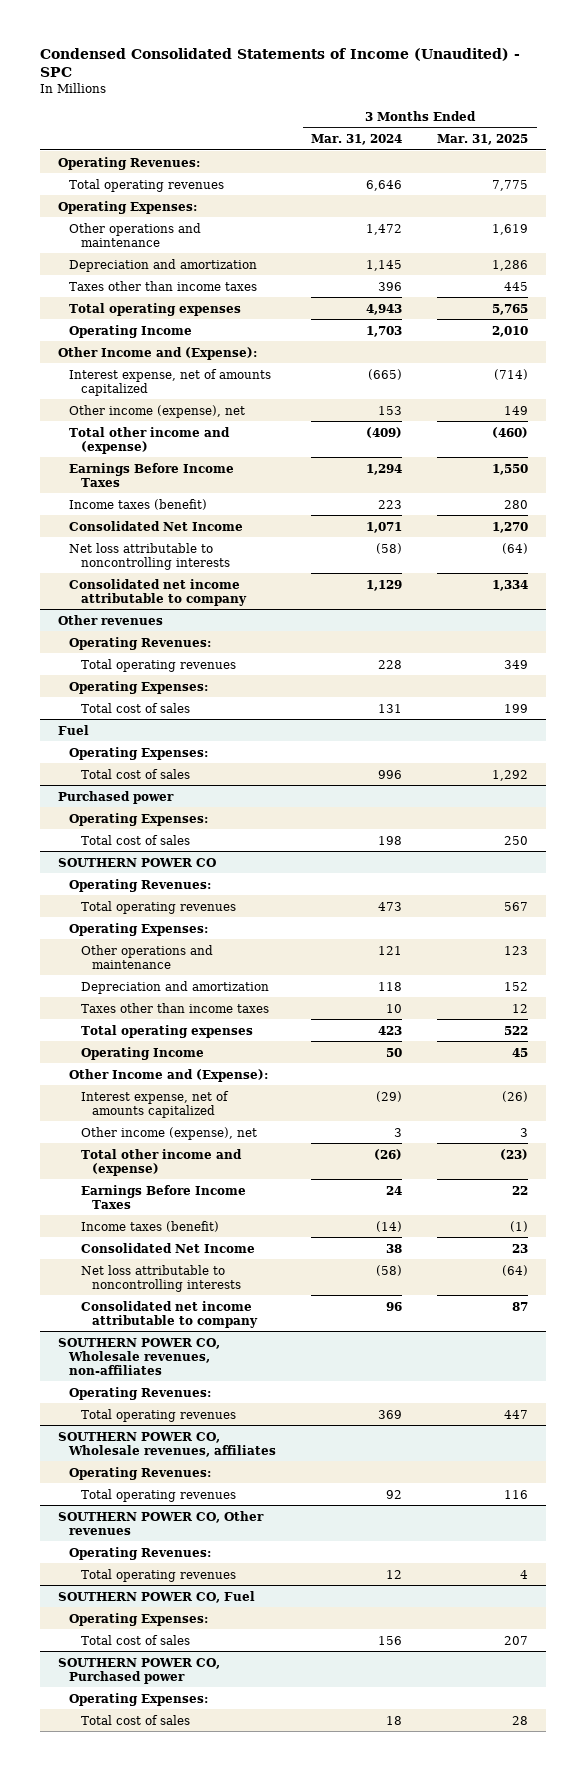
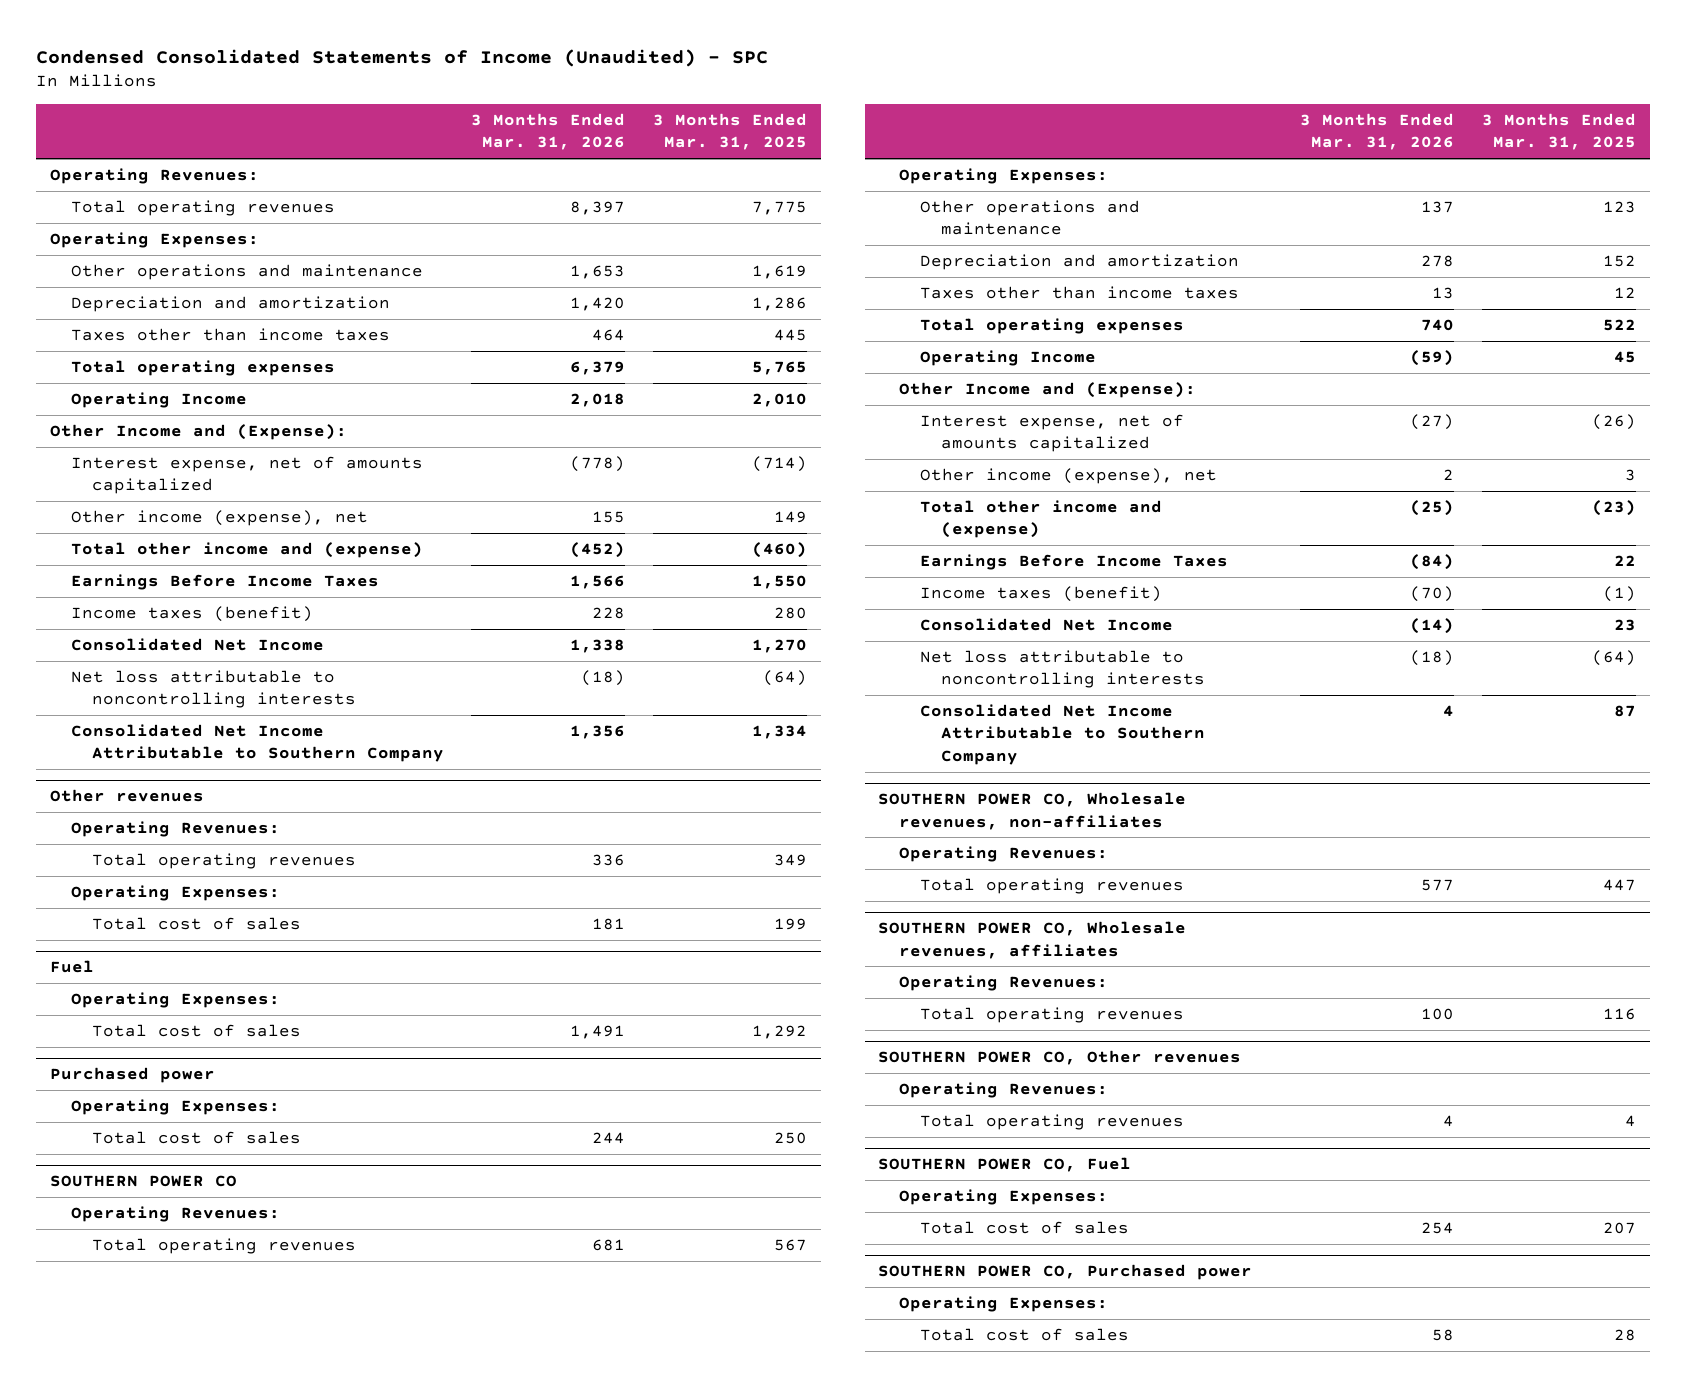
[311,134,403,146] Mar. 31, 2024 -> none
none -> [471,113,626,151] 3 Months Ended Mar. 31, 2026
[69,578,247,606] Consolidated net income attributable to company -> [70,724,444,763] Consolidated Net Income Attributable to Southern Company
[80,1300,259,1328] Consolidated net income attributable to company -> [920,704,1206,765] Consolidated Net Income Attributable to Southern Company

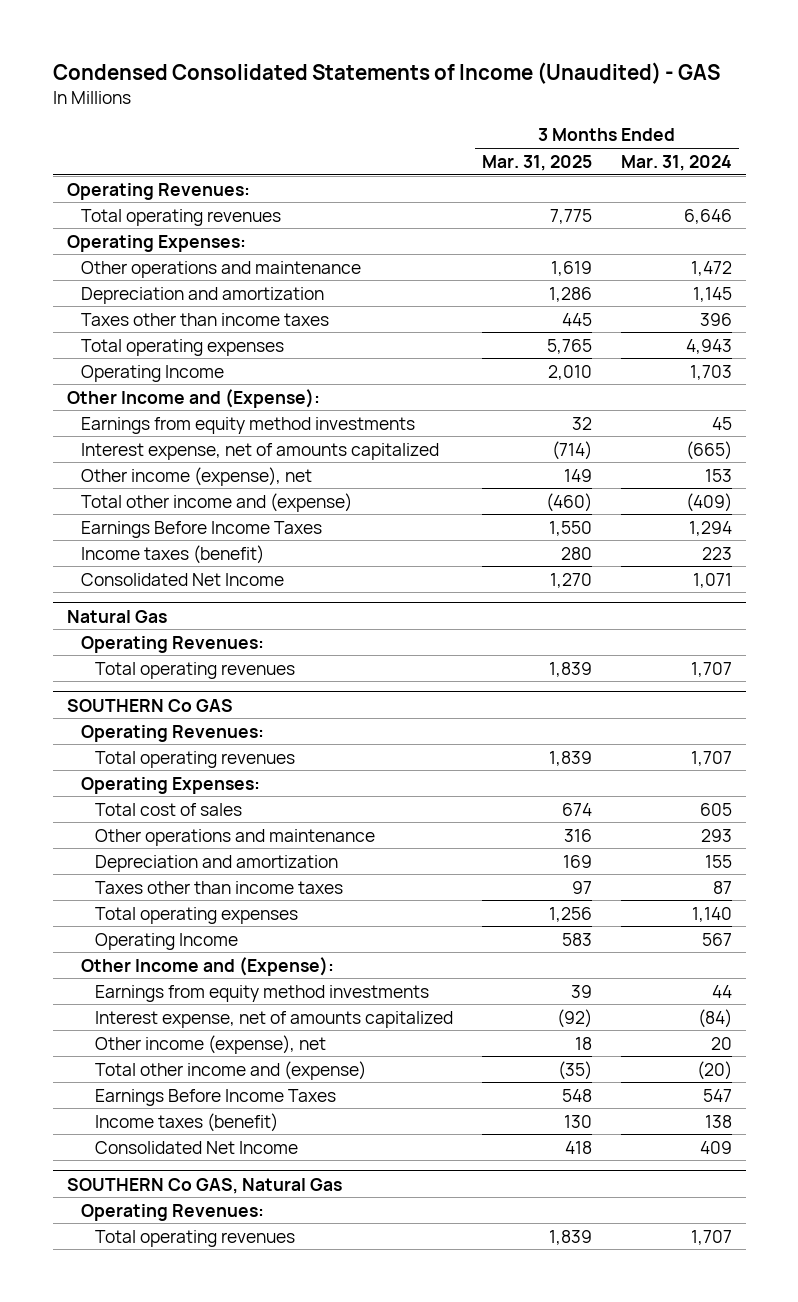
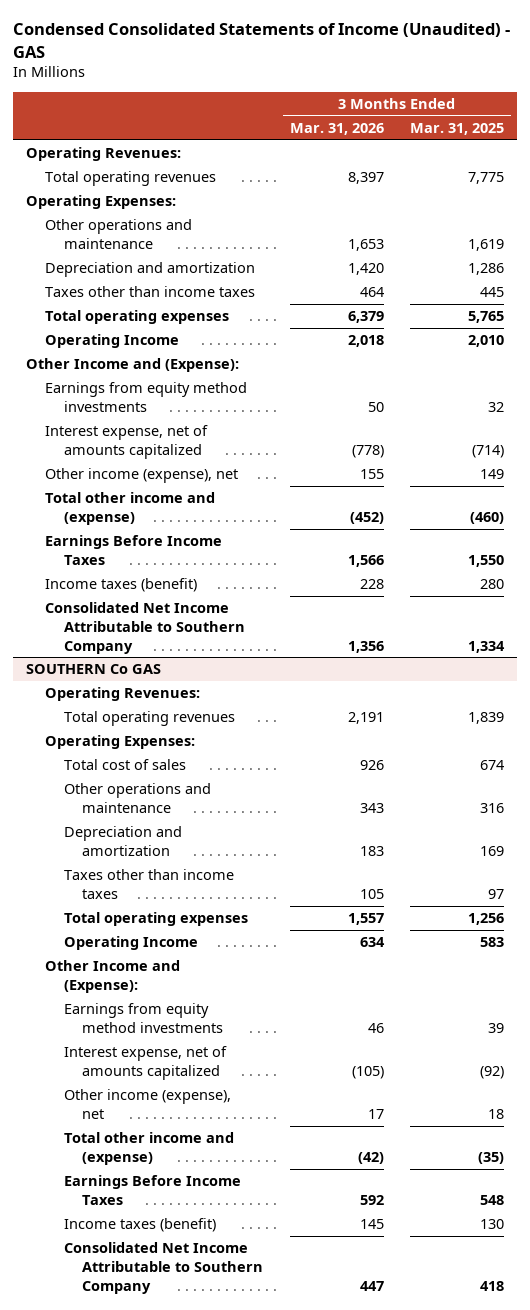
[620,154,732,171] Mar. 31, 2024 -> none
none -> [289,122,384,135] Mar. 31, 2026
[81,572,285,586] Consolidated Net Income -> none
[66,609,167,623] Natural Gas -> none
[81,635,265,653] Operating Revenues: -> none
[95,661,296,679] Total operating revenues -> none
none -> [44,602,245,654] Consolidated Net Income Attributable to Southern Company
[66,1177,342,1194] SOUTHERN Co GAS, Natural Gas -> none
[81,1203,265,1221] Operating Revenues: -> none
[95,1229,296,1247] Total operating revenues -> none
[95,1140,299,1154] Consolidated Net Income -> [63,1242,264,1294] Consolidated Net Income Attributable to Southern Company

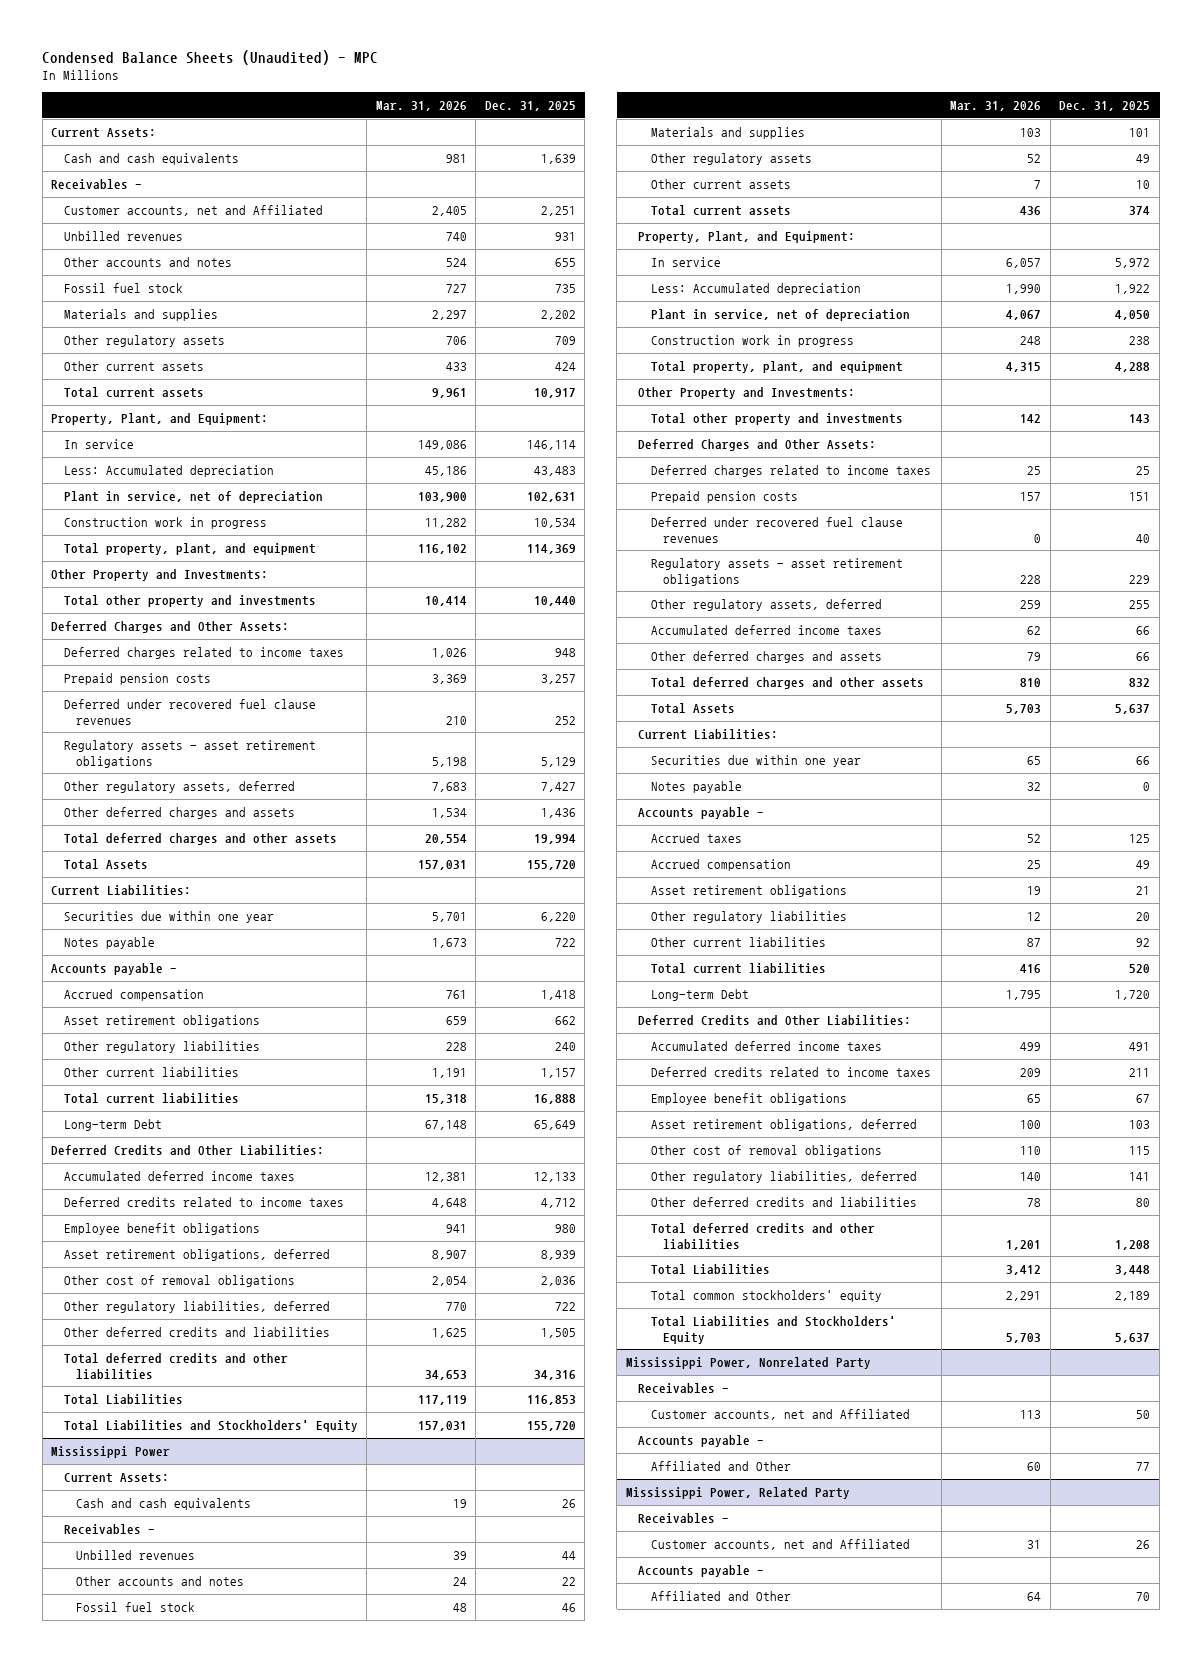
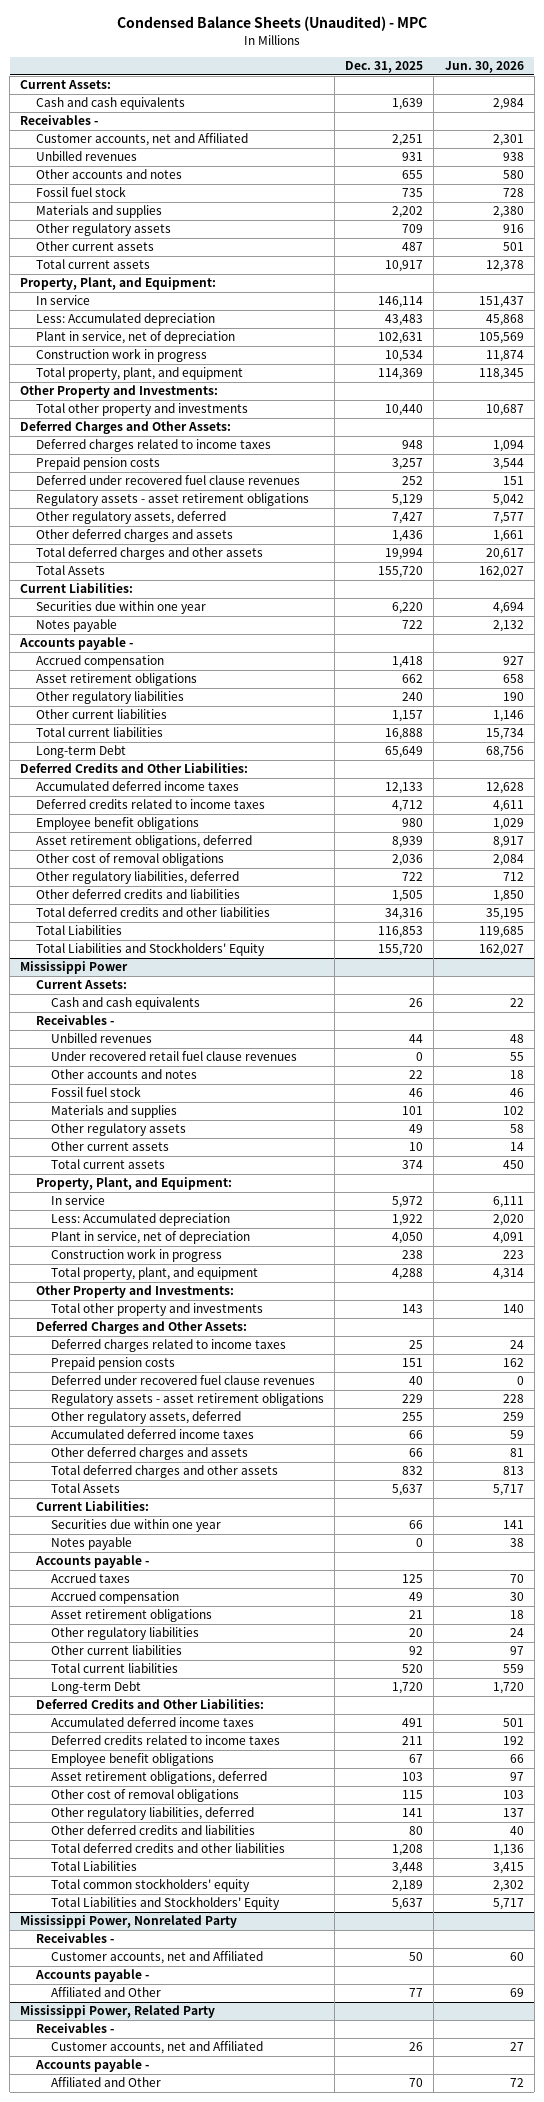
[375,100,467,111] Mar. 31, 2026 -> none
none -> [444,61,524,74] Jun. 30, 2026
[554,361,576,371] 424 -> [402,242,424,252] 487
none -> [51,1051,298,1062] Under recovered retail fuel clause revenues

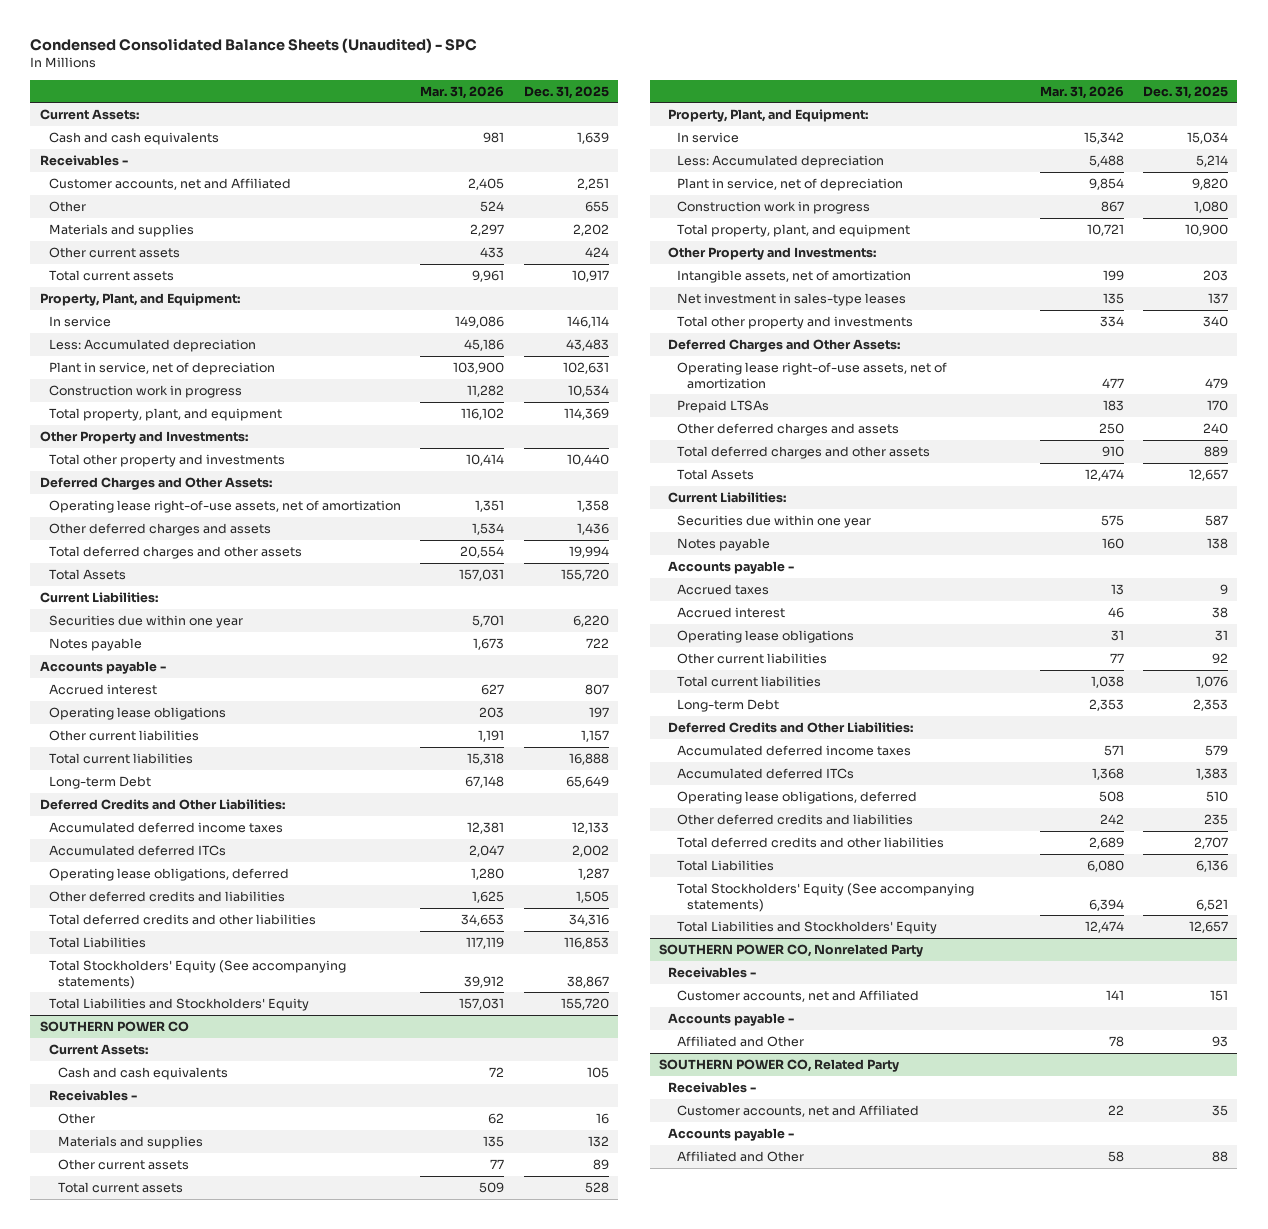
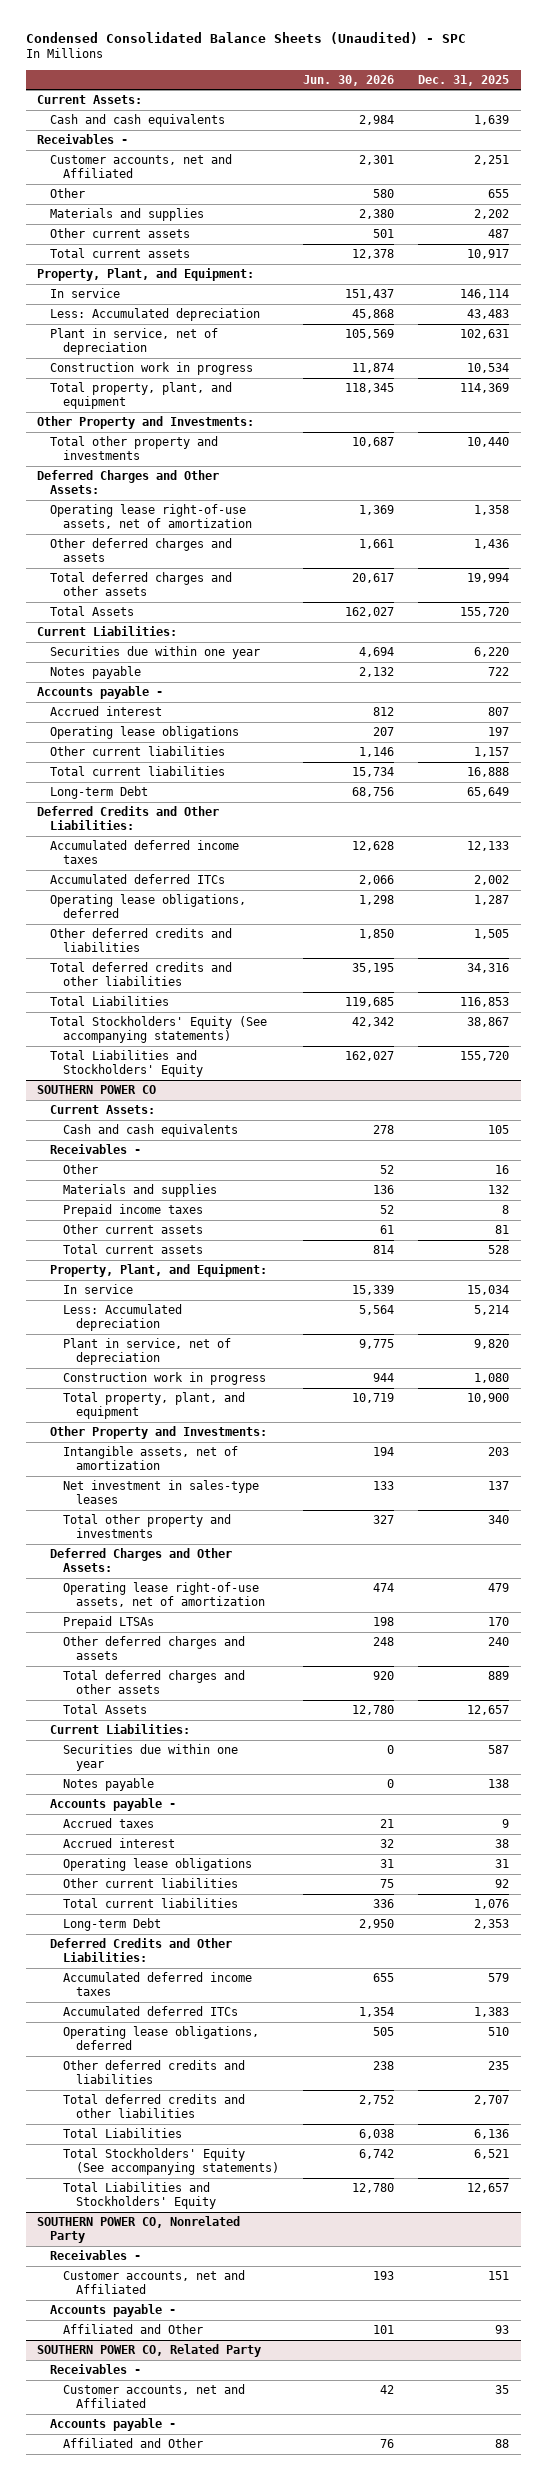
[420,85,505,99] Mar. 31, 2026 -> none
none -> [303,74,395,86] Jun. 30, 2026
[584,246,609,257] 424 -> [487,228,509,238] 487
none -> [63,1203,204,1217] Prepaid income taxes
[592,1158,609,1170] 89 -> [494,1224,509,1234] 81

